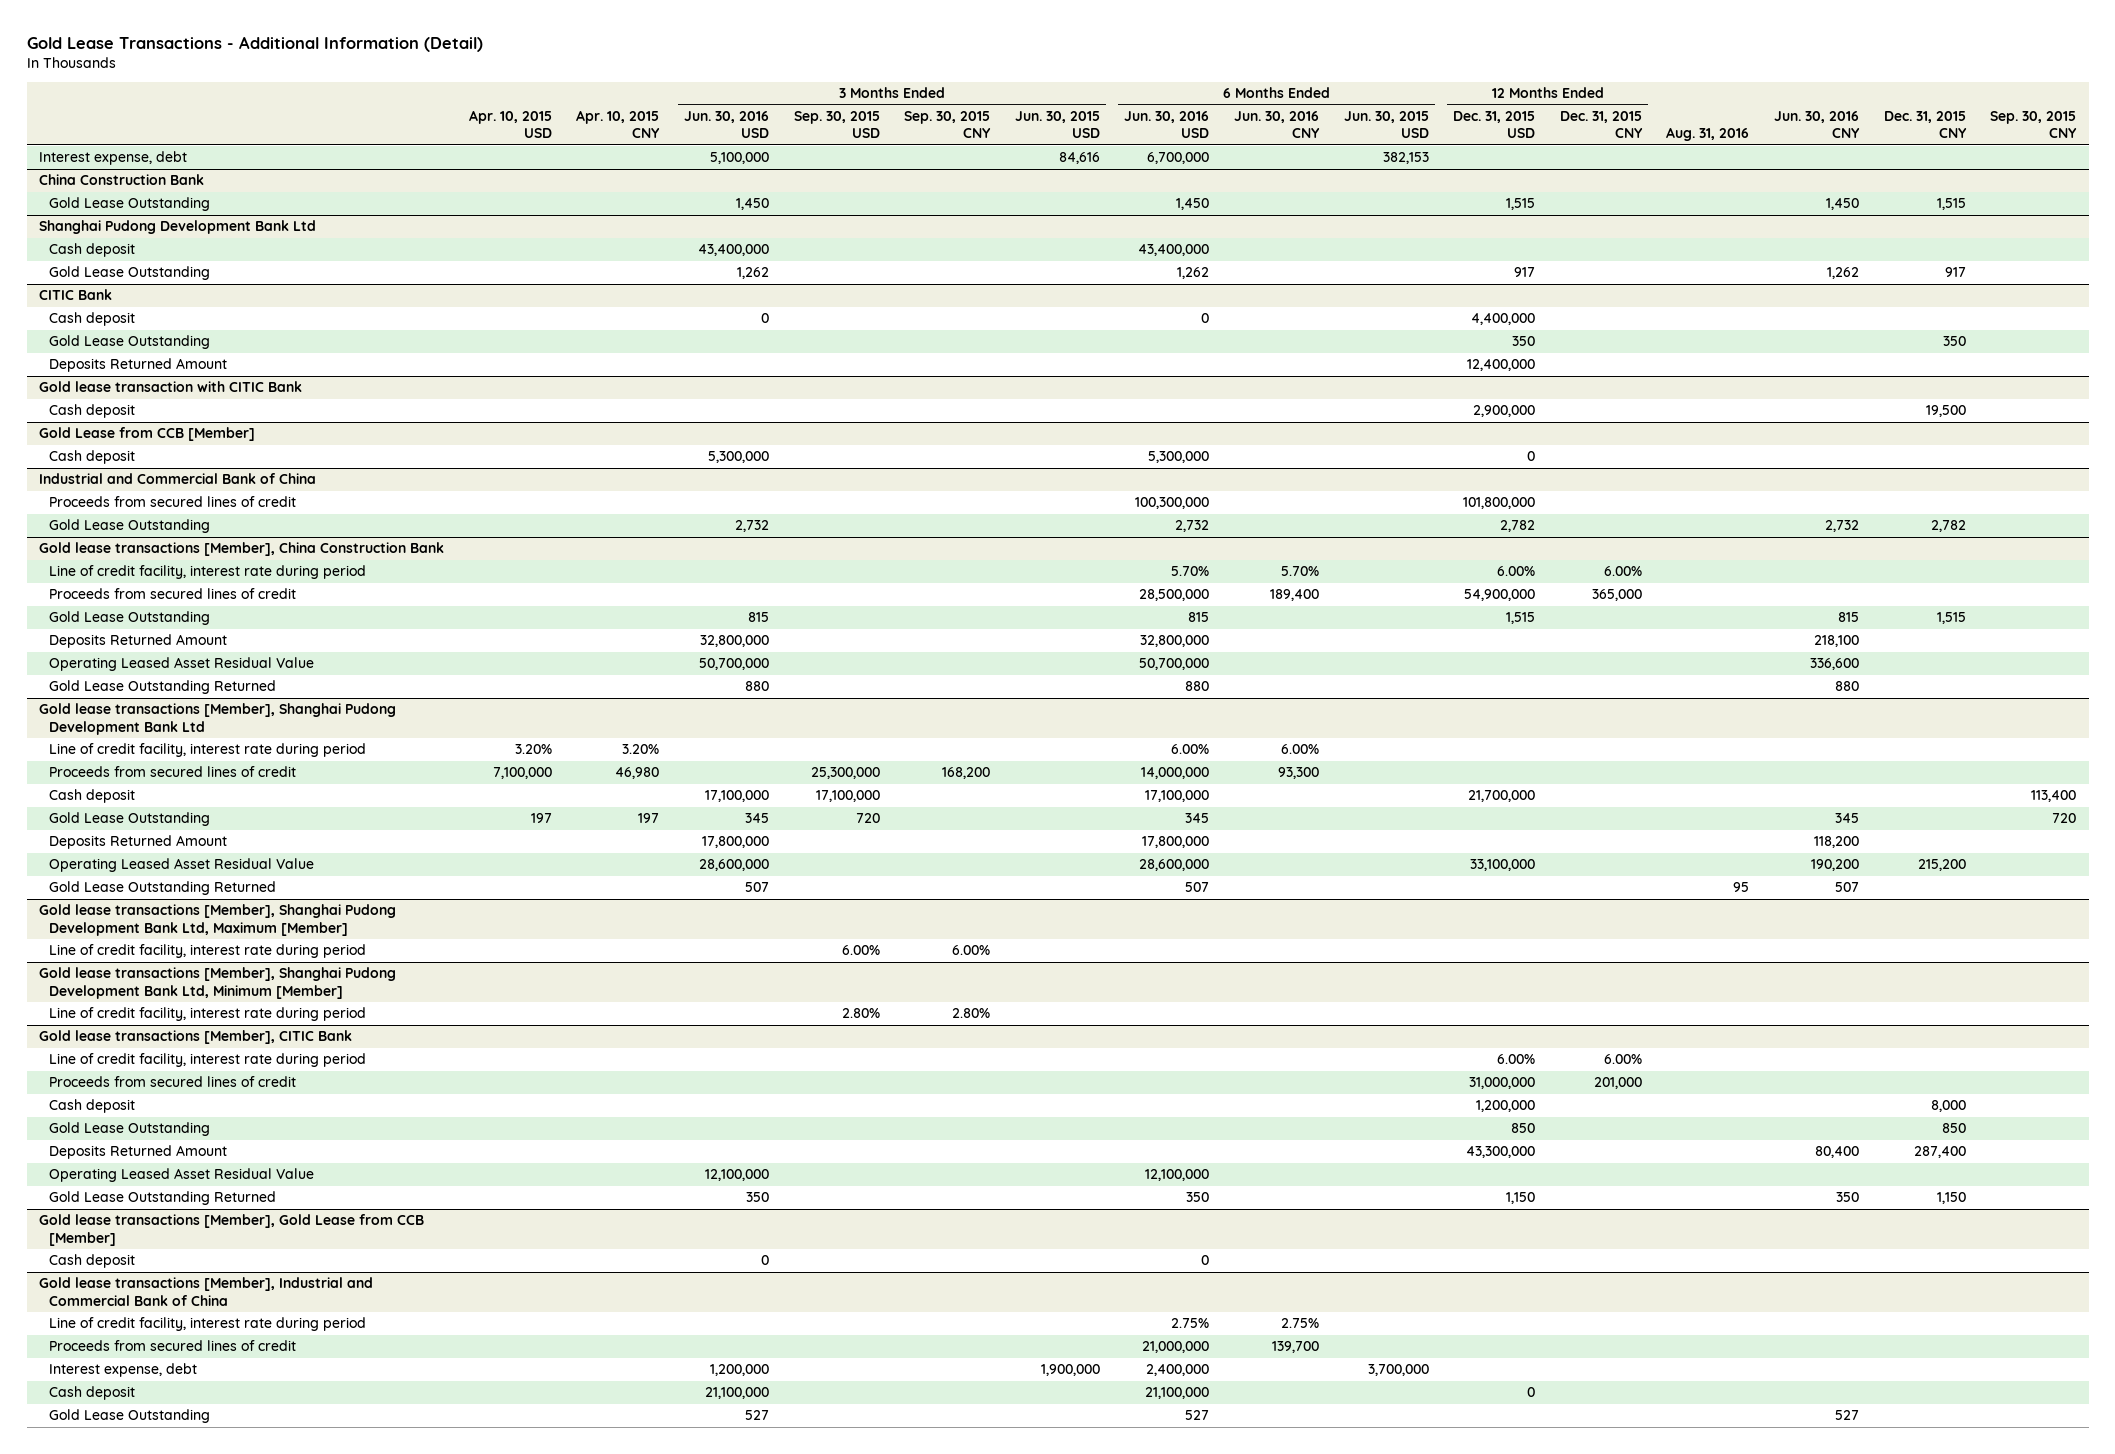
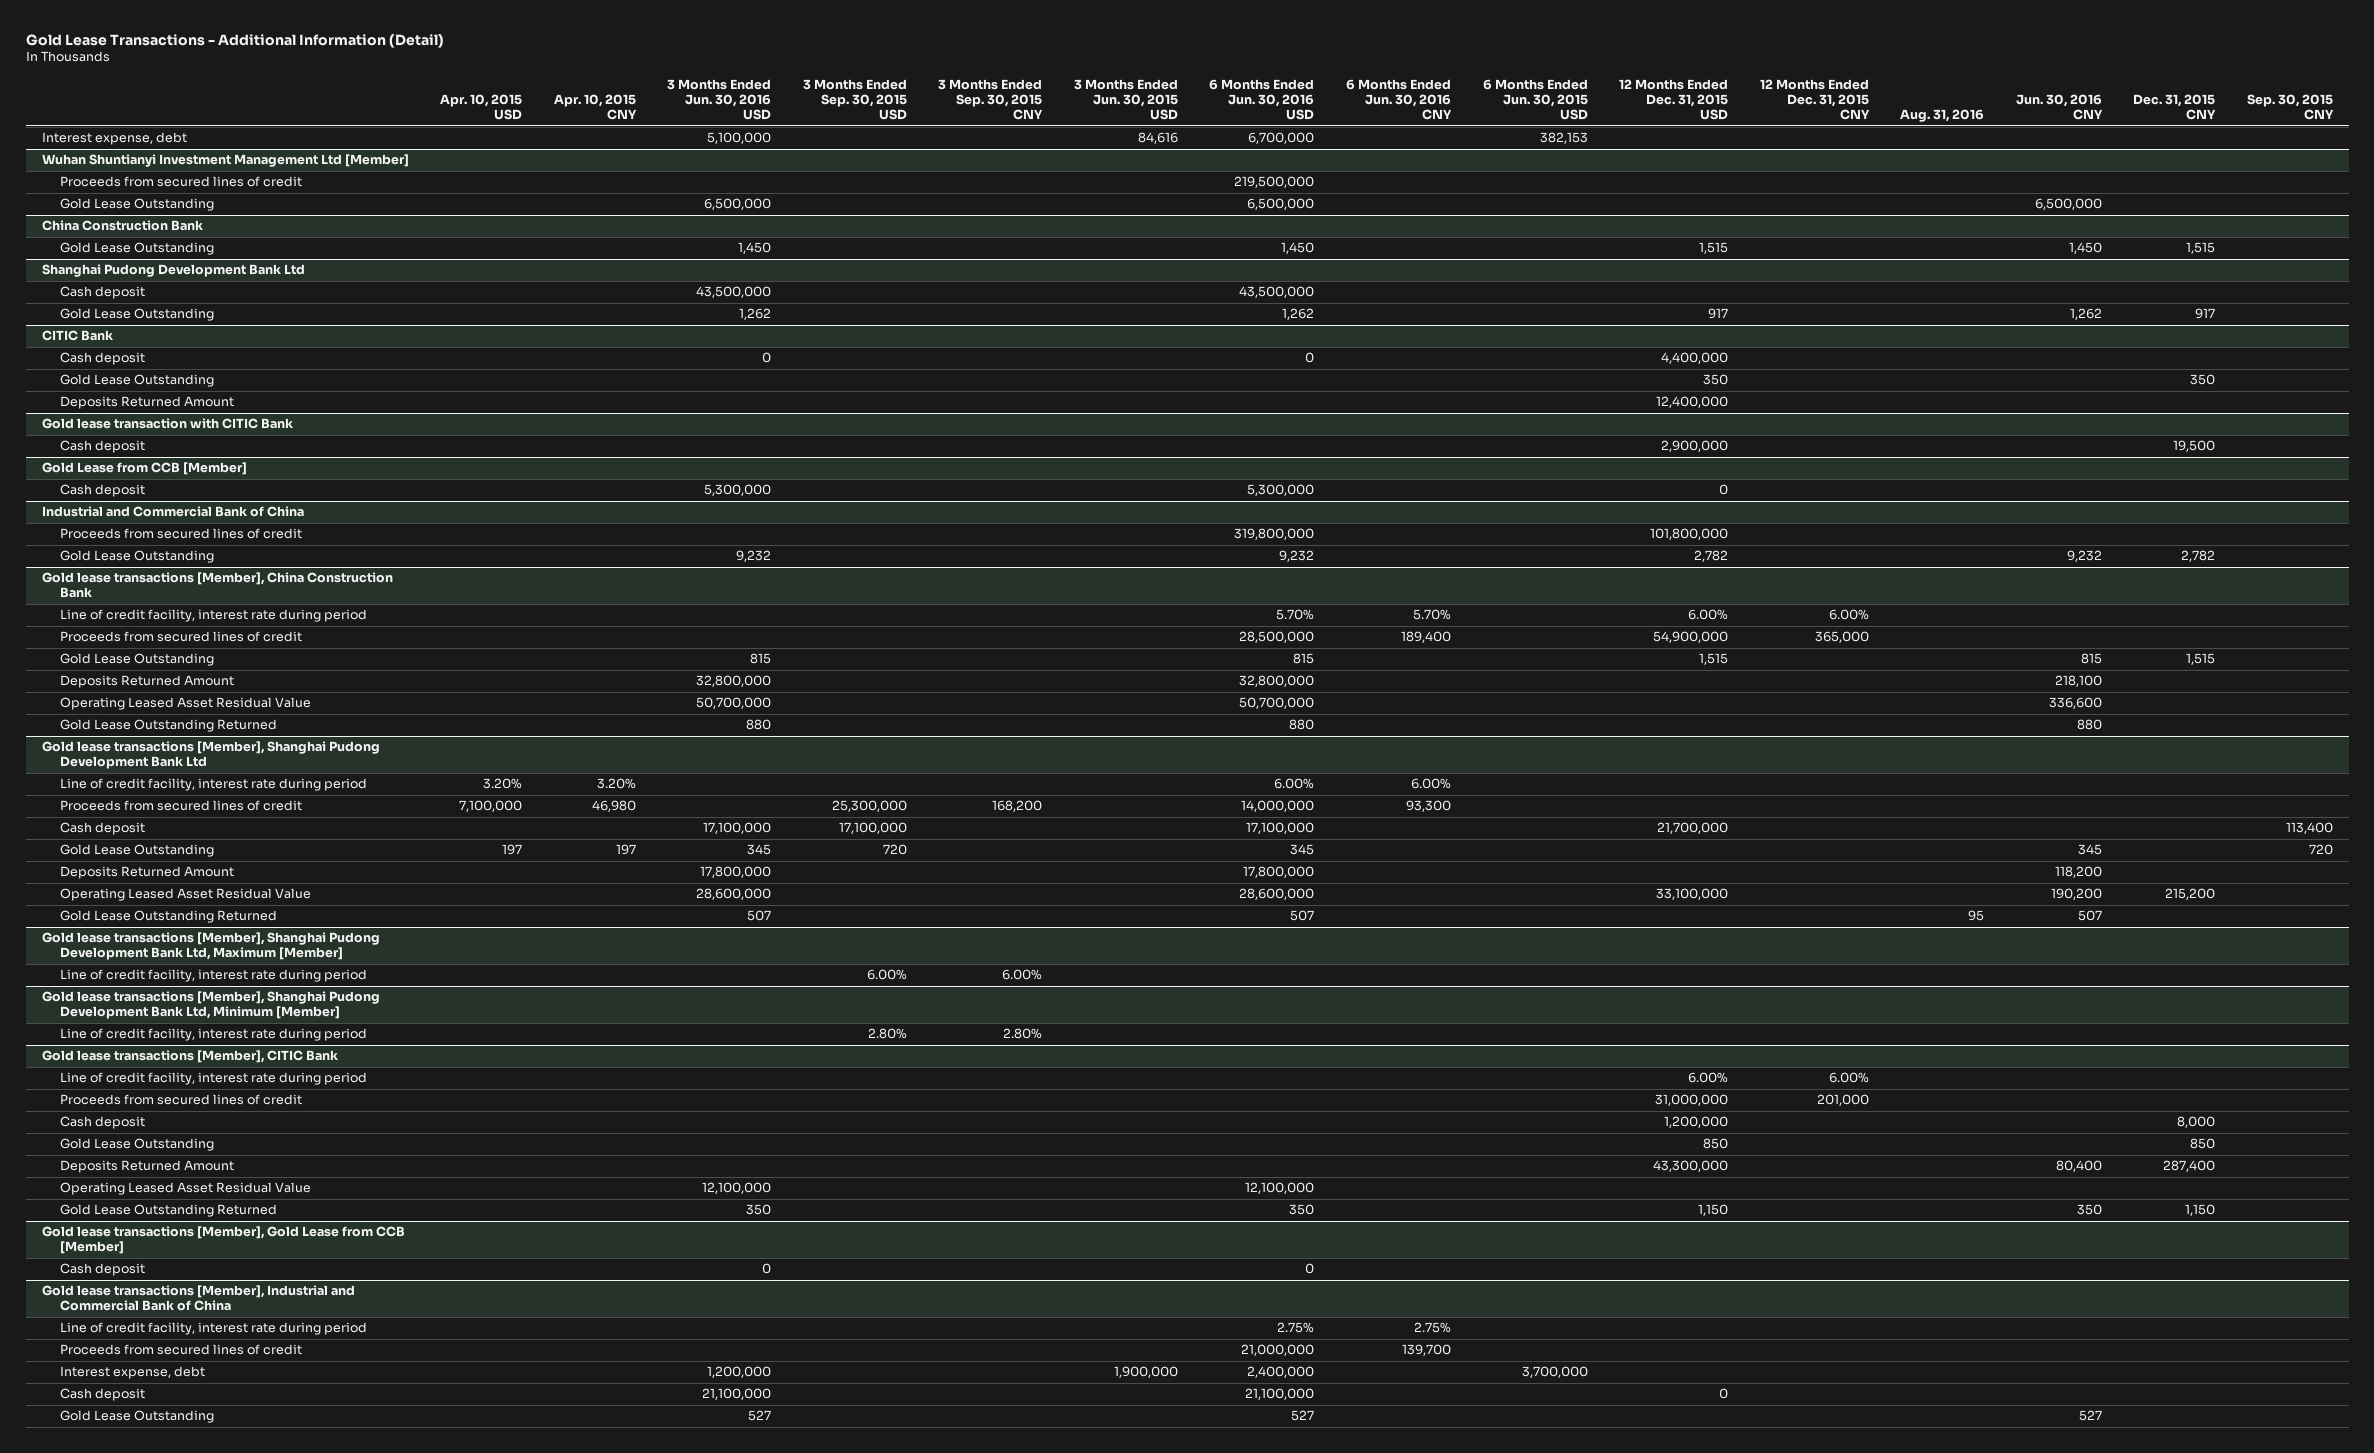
none -> [41,154,409,168] Wuhan Shuntianyi Investment Management Ltd [Member]
none -> [60,176,303,188] Proceeds from secured lines of credit
none -> [60,198,215,212] Gold Lease Outstanding
[697,244,769,257] 43,400,000 -> [696,286,772,299] 43,500,000
[1138,244,1210,257] 43,400,000 -> [1239,286,1315,299] 43,500,000
[1135,497,1210,510] 100,300,000 -> [1234,528,1315,541] 319,800,000
[734,520,769,533] 2,732 -> [736,550,772,563] 9,232
[1175,520,1210,533] 2,732 -> [1279,550,1315,563] 9,232
[1825,520,1860,533] 2,732 -> [2066,550,2102,563] 9,232

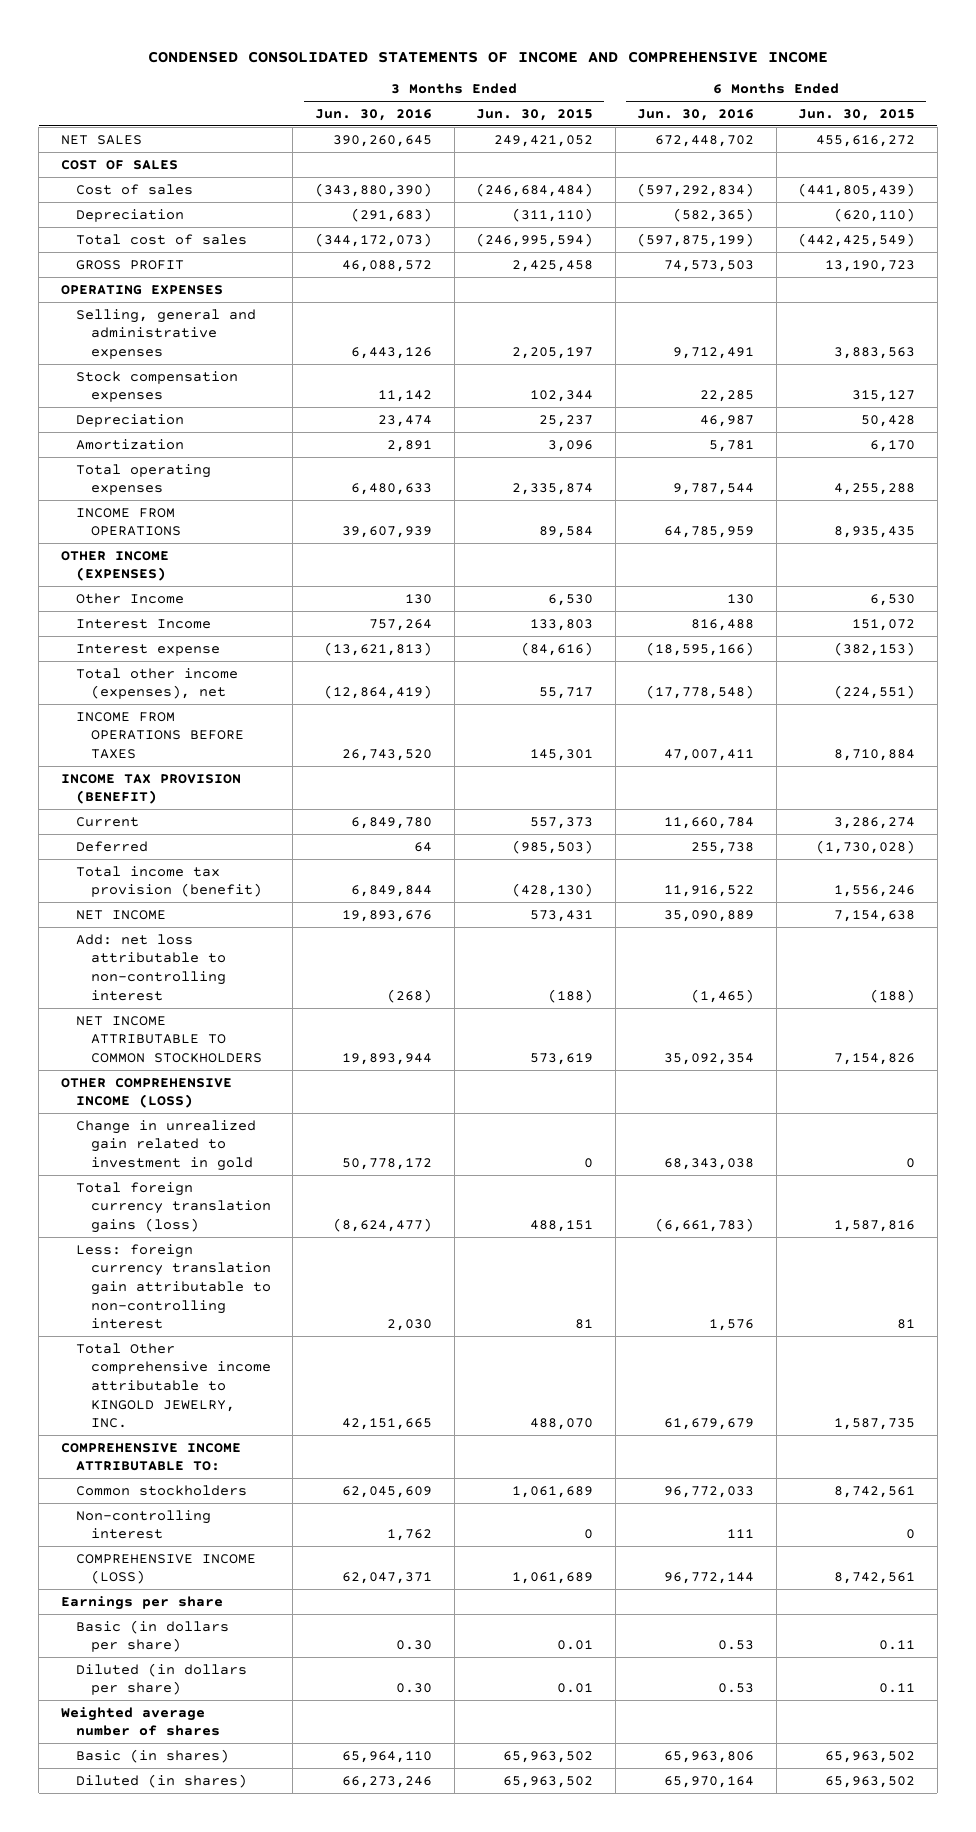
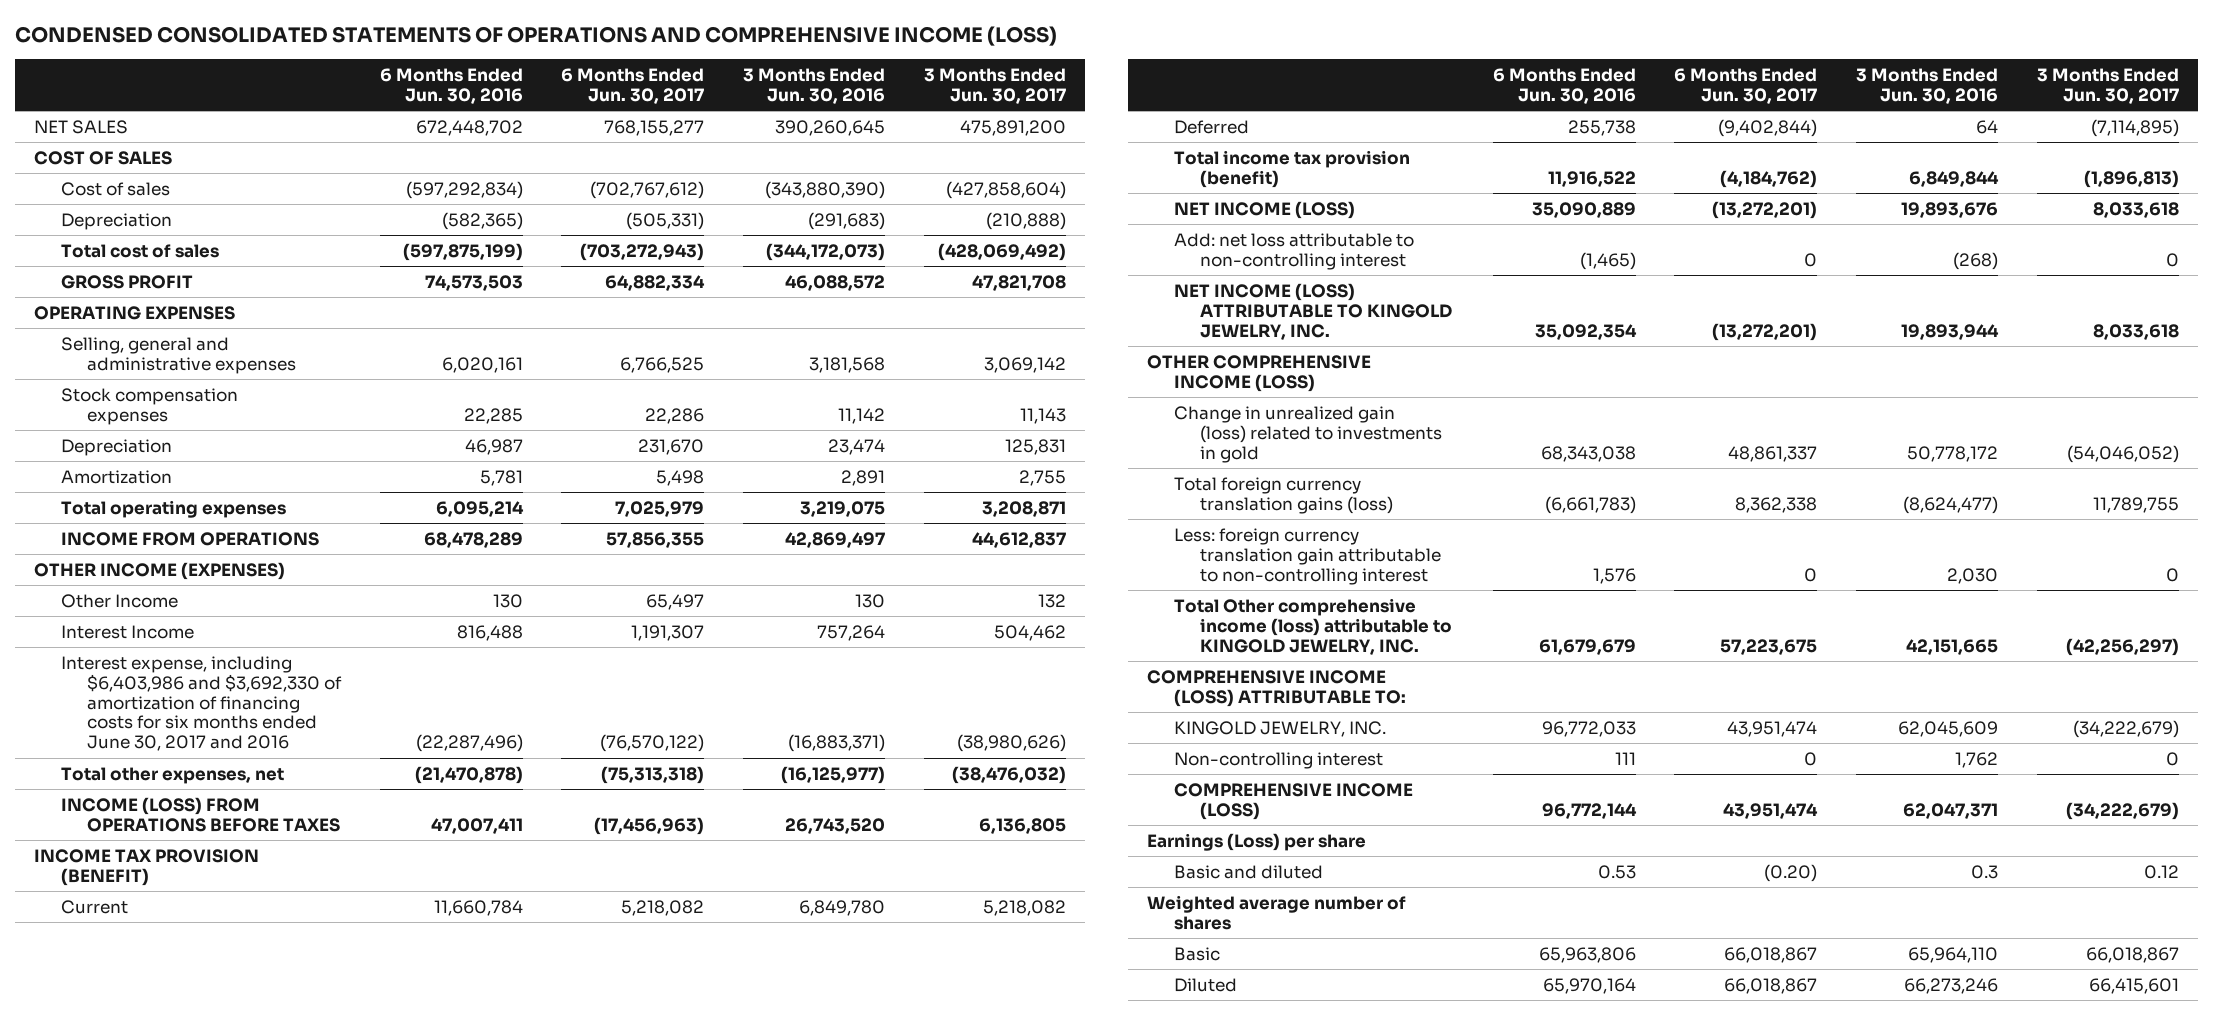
[148,50,829,63] CONDENSED CONSOLIDATED STATEMENTS OF INCOME AND COMPREHENSIVE INCOME -> [14,25,1057,46] CONDENSED CONSOLIDATED STATEMENTS OF OPERATIONS AND COMPREHENSIVE INCOME (LOSS)
[476,108,594,121] Jun. 30, 2015 -> none
[798,108,916,121] Jun. 30, 2015 -> none
none -> [561,67,705,104] 6 Months Ended Jun. 30, 2017
none -> [923,67,1066,104] 3 Months Ended Jun. 30, 2017
[350,347,432,360] 6,443,126 -> [809,356,886,373] 3,181,568
[673,347,755,360] 9,712,491 -> [441,356,523,373] 6,020,161
[350,483,432,496] 6,480,633 -> [800,500,886,517] 3,219,075
[673,483,755,496] 9,787,544 -> [435,500,524,517] 6,095,214
[341,526,432,539] 39,607,939 -> [785,531,886,548] 42,869,497
[664,526,755,539] 64,785,959 -> [423,531,523,548] 68,478,289
[75,643,220,656] Interest expense -> none
none -> [60,655,343,752] Interest expense, including $6,403,986 and $3,692,330 of amortization of financing costs for six months ended June 30, 2017 and 2016
[75,667,238,700] Total other income (expenses), net -> [60,766,284,784] Total other expenses, net
[323,685,432,700] (12,864,419) -> [781,765,886,784] (16,125,977)
[646,685,755,700] (17,778,548) -> [414,765,523,784] (21,470,878)
[75,711,244,760] INCOME FROM OPERATIONS BEFORE TAXES -> [60,796,341,832] INCOME (LOSS) FROM OPERATIONS BEFORE TAXES
[75,909,166,920] NET INCOME -> [1173,200,1355,219] NET INCOME (LOSS)
[75,1015,262,1064] NET INCOME ATTRIBUTABLE TO COMMON STOCKHOLDERS -> [1173,282,1453,340] NET INCOME (LOSS) ATTRIBUTABLE TO KINGOLD JEWELRY, INC.
[75,1119,256,1172] Change in unrealized gain related to investment in gold -> [1173,405,1443,463] Change in unrealized gain (loss) related to investments in gold
[75,1342,271,1429] Total Other comprehensive income attributable to KINGOLD JEWELRY, INC. -> [1173,597,1453,655] Total Other comprehensive income (loss) attributable to KINGOLD JEWELRY, INC.
[60,1442,241,1472] COMPREHENSIVE INCOME ATTRIBUTABLE TO: -> [1147,669,1406,707] COMPREHENSIVE INCOME (LOSS) ATTRIBUTABLE TO:
[75,1484,247,1496] Common stockholders -> [1173,720,1386,737] KINGOLD JEWELRY, INC.
[75,1619,229,1653] Basic (in dollars per share) -> none
[75,1662,247,1696] Diluted (in dollars per share) -> none
[60,1595,223,1610] Earnings per share -> [1147,832,1367,851] Earnings (Loss) per share
none -> [1173,864,1323,879] Basic and diluted
[75,1748,229,1763] Basic (in shares) -> [1173,946,1220,961] Basic
[75,1773,247,1788] Diluted (in shares) -> [1173,977,1237,992] Diluted

